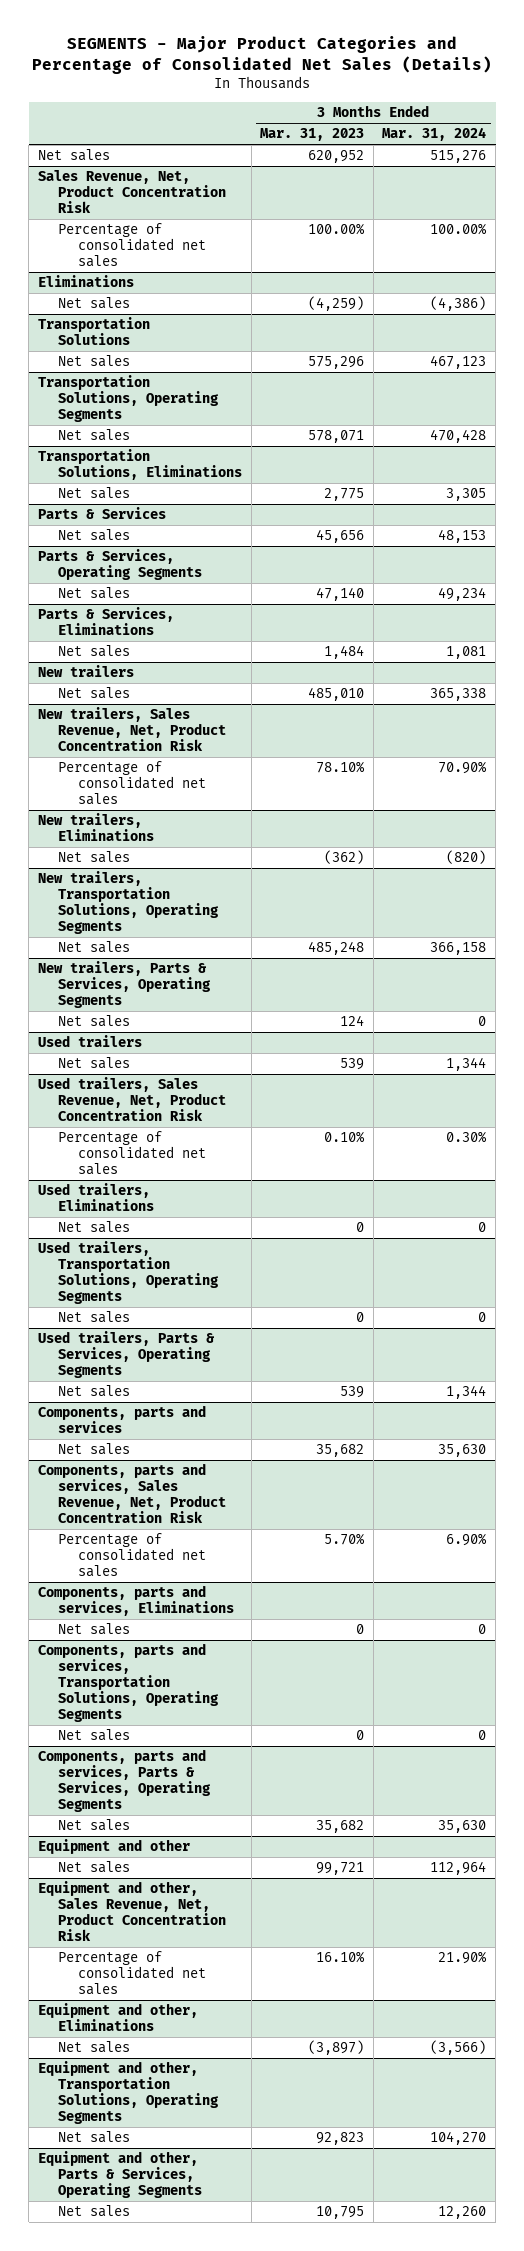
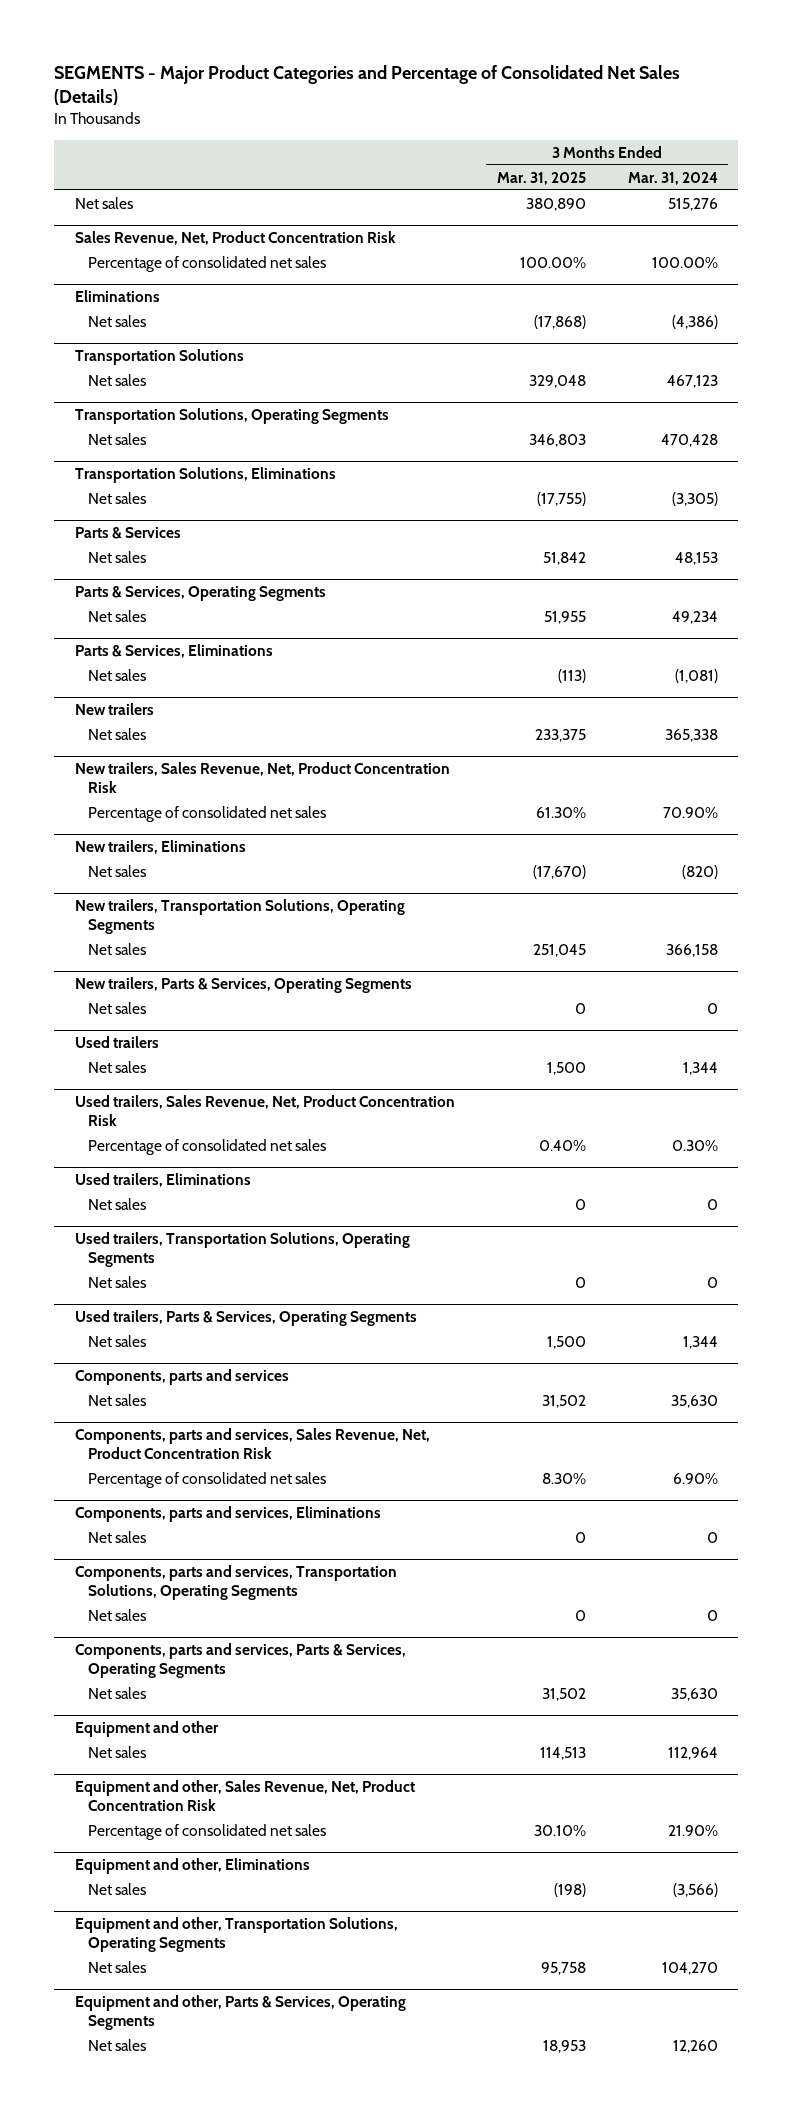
[260,128,365,142] Mar. 31, 2023 -> none
none -> [496,171,586,185] Mar. 31, 2025
[446,488,487,502] 3,305 -> [671,492,718,507] (3,305)
[446,646,487,660] 1,081 -> [674,669,718,684] (1,081)

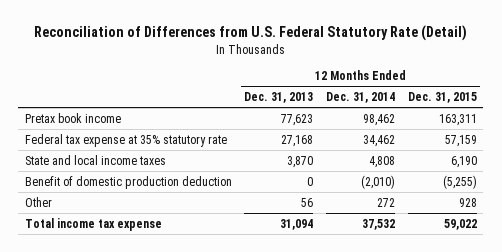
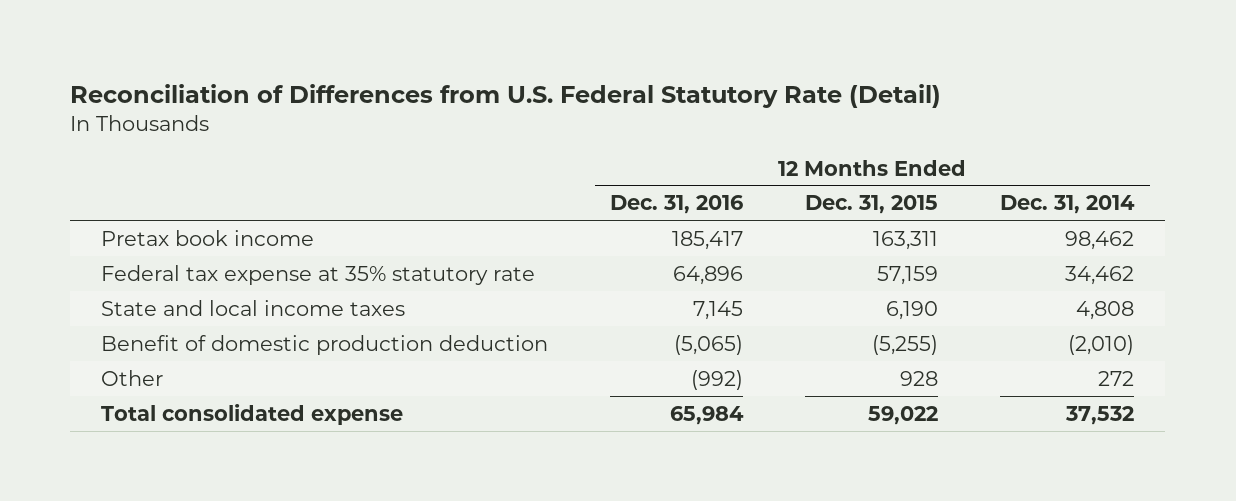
[244,92,314,104] Dec. 31, 2013 -> none
none -> [610,195,744,215] Dec. 31, 2016
[24,217,162,231] Total income tax expense -> [101,403,404,425] Total consolidated expense

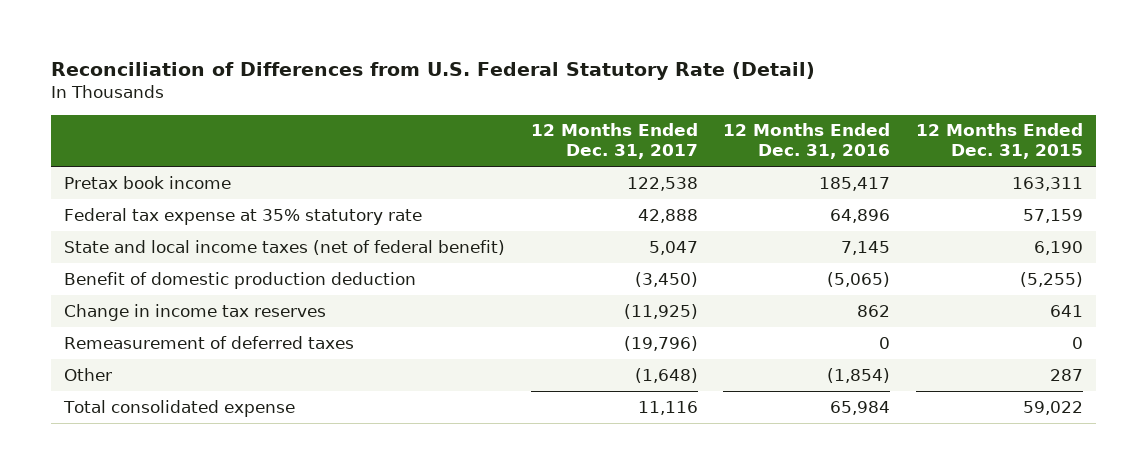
[1000,195,1136,215] Dec. 31, 2014 -> none
none -> [530,123,698,160] 12 Months Ended Dec. 31, 2017
[101,299,406,316] State and local income taxes -> [63,239,505,255] State and local income taxes (net of federal benefit)
none -> [63,303,326,321] Change in income tax reserves
none -> [63,335,354,349] Remeasurement of deferred taxes
[691,369,744,390] (992) -> [827,367,891,383] (1,854)
[900,370,939,386] 928 -> [1050,368,1084,381] 287

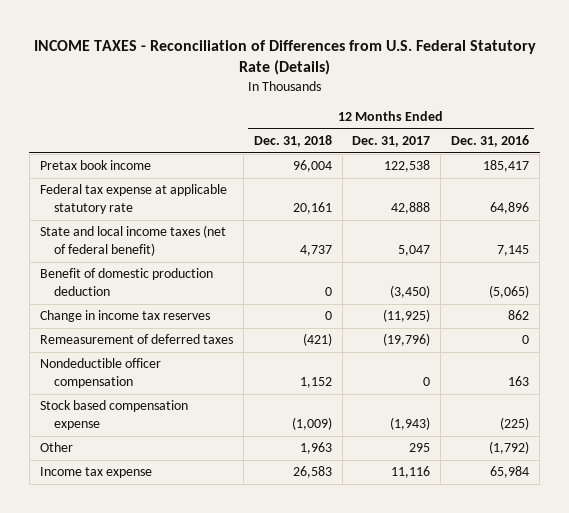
[50,62,815,81] Reconciliation of Differences from U.S. Federal Statutory Rate (Detail) -> [33,39,536,76] INCOME TAXES - Reconciliation of Differences from U.S. Federal Statutory Rate (Details)
[916,123,1084,160] 12 Months Ended Dec. 31, 2015 -> none
none -> [253,135,332,148] Dec. 31, 2018
[63,207,422,225] Federal tax expense at 35% statutory rate -> [39,184,227,215] Federal tax expense at applicable statutory rate
none -> [39,358,161,389] Nondeductible officer compensation
none -> [39,400,188,431] Stock based compensation expense
[634,367,698,383] (1,648) -> [409,443,431,453] 295
[827,367,891,383] (1,854) -> [489,441,530,455] (1,792)
[62,399,295,417] Total consolidated expense -> [39,467,152,479] Income tax expense

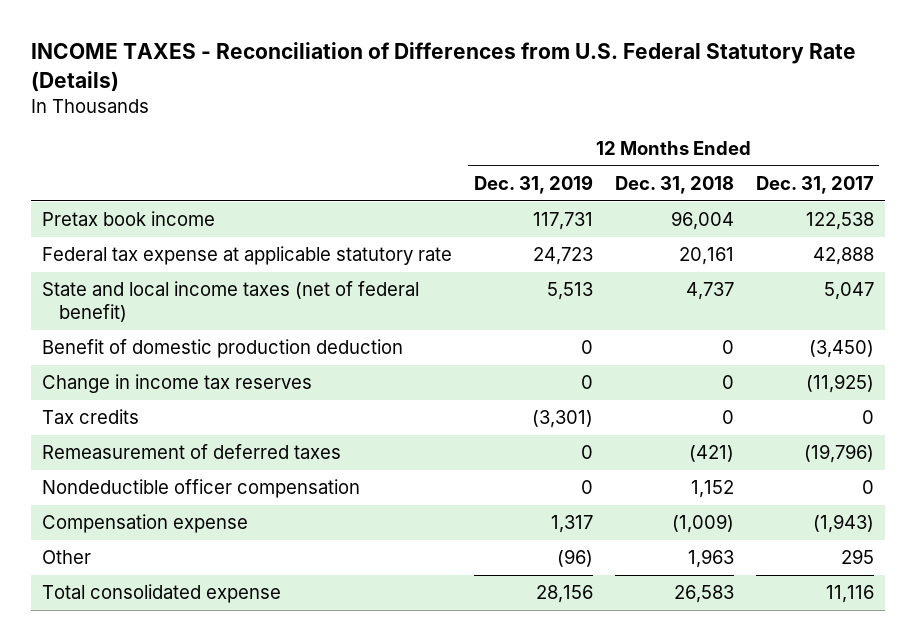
[451,135,530,148] Dec. 31, 2016 -> none
none -> [473,175,593,195] Dec. 31, 2019
none -> [41,409,139,425] Tax credits
[39,400,188,431] Stock based compensation expense -> [41,514,248,534] Compensation expense
[39,467,152,479] Income tax expense -> [41,584,281,604] Total consolidated expense

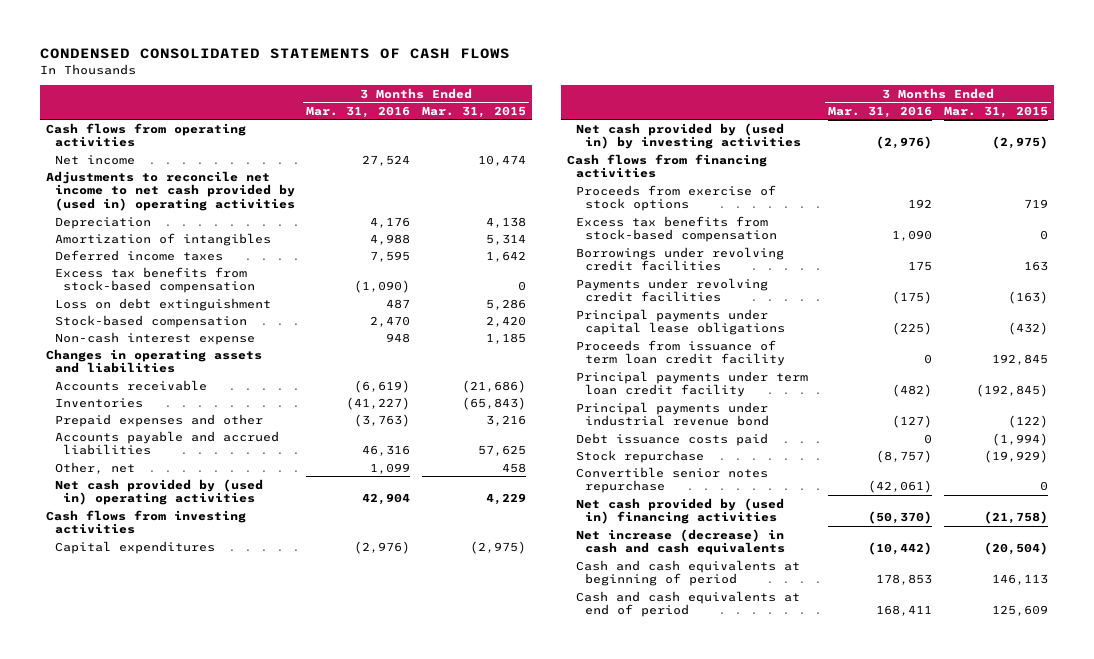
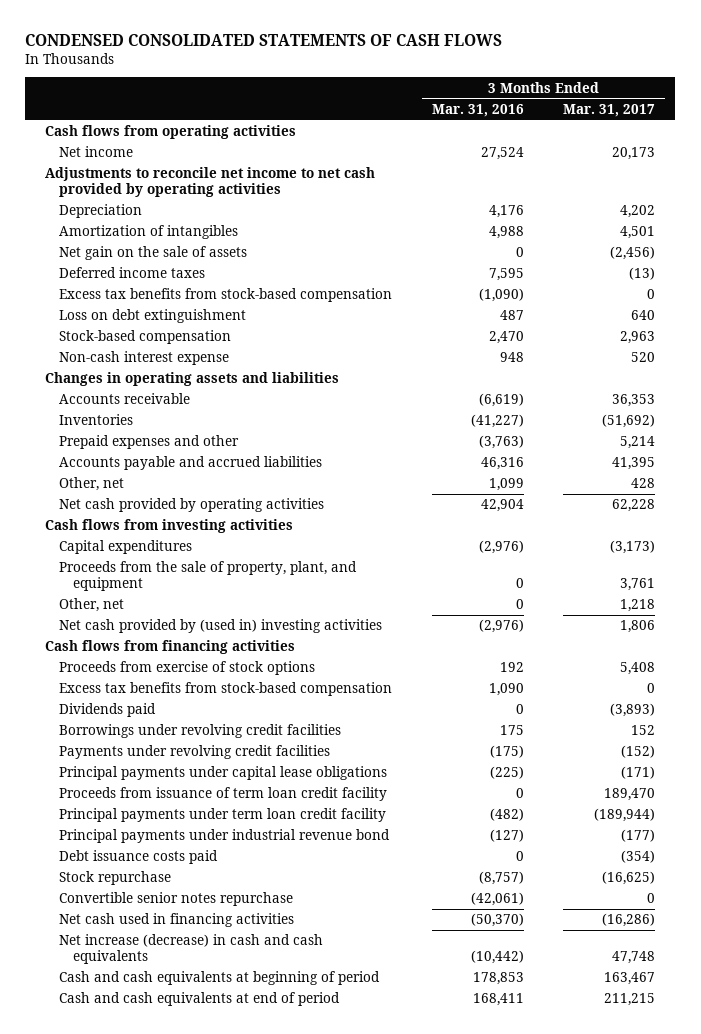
[422,105,527,118] Mar. 31, 2015 -> none
none -> [563,103,656,117] Mar. 31, 2017
[45,170,295,212] Adjustments to reconcile net income to net cash provided by (used in) operating activities -> [45,167,376,197] Adjustments to reconcile net income to net cash provided by operating activities
none -> [59,246,248,261] Net gain on the sale of assets
[54,478,263,506] Net cash provided by (used in) operating activities -> [59,498,325,513] Net cash provided by operating activities
none -> [59,561,358,591] Proceeds from the sale of property, plant, and equipment
none -> [59,598,125,613] Other, net
[576,122,801,150] Net cash provided by (used in) by investing activities -> [59,619,383,634] Net cash provided by (used in) investing activities
none -> [59,703,157,718] Dividends paid
[576,497,785,525] Net cash provided by (used in) financing activities -> [59,913,295,928] Net cash used in financing activities

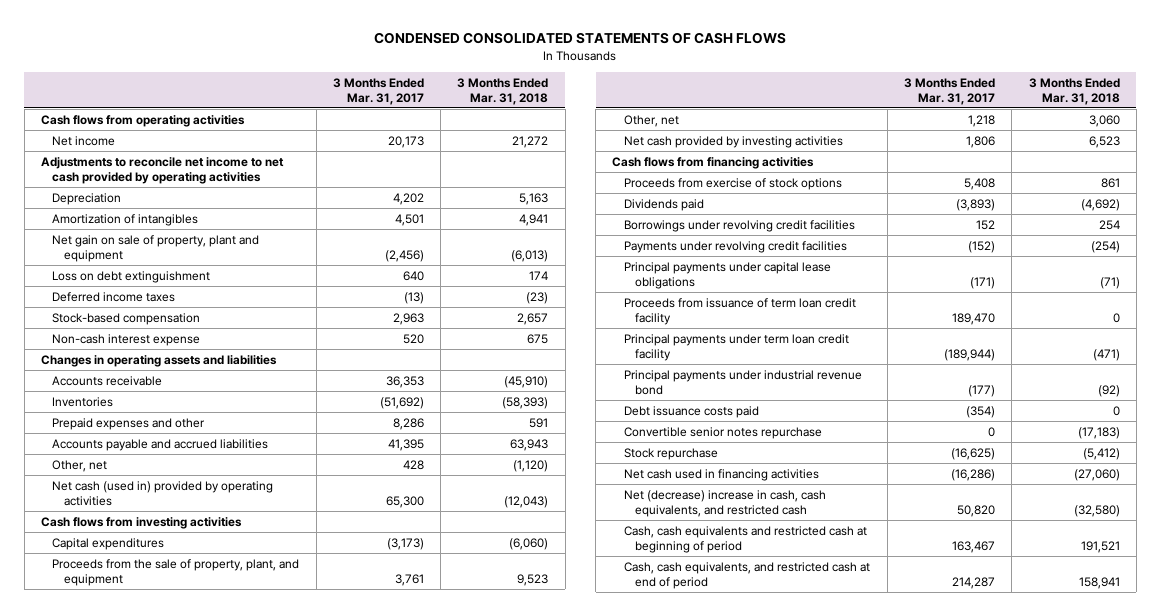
[431,103,524,117] Mar. 31, 2016 -> none
none -> [457,77,549,106] 3 Months Ended Mar. 31, 2018
[59,288,393,303] Excess tax benefits from stock-based compensation -> none
[59,246,248,261] Net gain on the sale of assets -> [52,234,260,263] Net gain on sale of property, plant and equipment
[59,267,206,279] Deferred income taxes -> [52,291,176,302] Deferred income taxes
[620,436,656,450] 5,214 -> [392,417,424,430] 8,286
[59,498,325,513] Net cash provided by operating activities -> [52,480,274,507] Net cash (used in) provided by operating activities
[612,499,656,513] 62,228 -> [385,496,424,509] 65,300
[59,619,383,634] Net cash provided by (used in) investing activities -> [623,135,843,148] Net cash provided by investing activities
[59,682,393,697] Excess tax benefits from stock-based compensation -> none
[59,871,172,886] Stock repurchase -> [623,447,718,460] Stock repurchase
[59,934,324,964] Net increase (decrease) in cash and cash equivalents -> [623,489,826,518] Net (decrease) increase in cash, cash equivalents, and restricted cash
[612,950,656,964] 47,748 -> [957,505,996,518] 50,820
[59,971,381,986] Cash and cash equivalents at beginning of period -> [623,525,867,554] Cash, cash equivalents and restricted cash at beginning of period
[59,992,341,1007] Cash and cash equivalents at end of period -> [623,561,870,590] Cash, cash equivalents, and restricted cash at end of period
[604,993,656,1007] 211,215 -> [952,577,996,590] 214,287

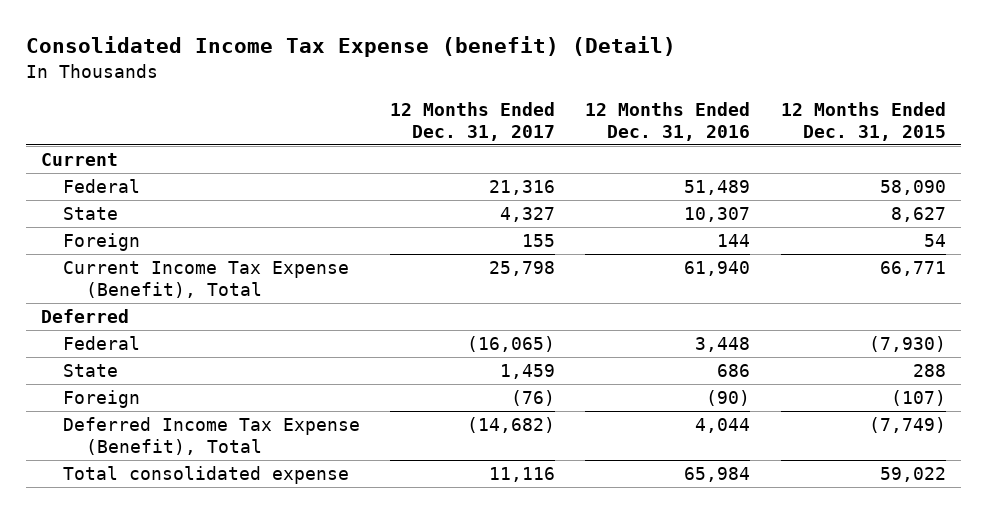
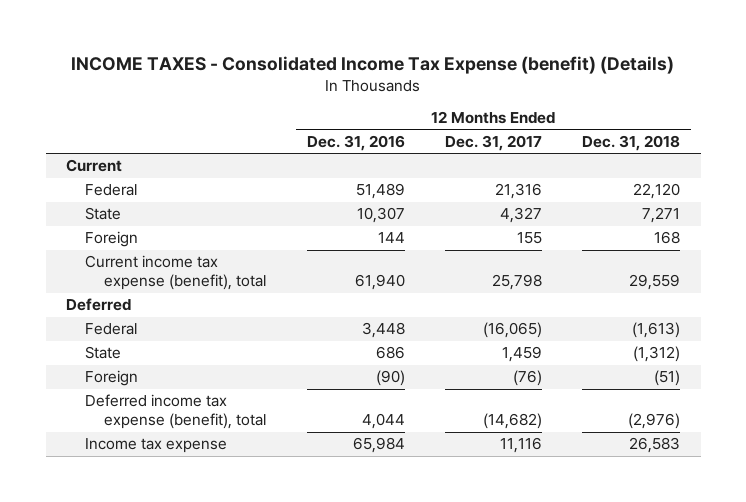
[25,36,676,58] Consolidated Income Tax Expense (benefit) (Detail) -> [71,55,675,74] INCOME TAXES - Consolidated Income Tax Expense (benefit) (Details)
[780,101,946,141] 12 Months Ended Dec. 31, 2015 -> none
none -> [582,135,681,152] Dec. 31, 2018
[63,261,350,299] Current Income Tax Expense (Benefit), Total -> [85,255,267,291] Current income tax expense (benefit), total
[63,417,361,456] Deferred Income Tax Expense (Benefit), Total -> [85,394,267,430] Deferred income tax expense (benefit), total
[63,466,350,485] Total consolidated expense -> [85,438,228,454] Income tax expense

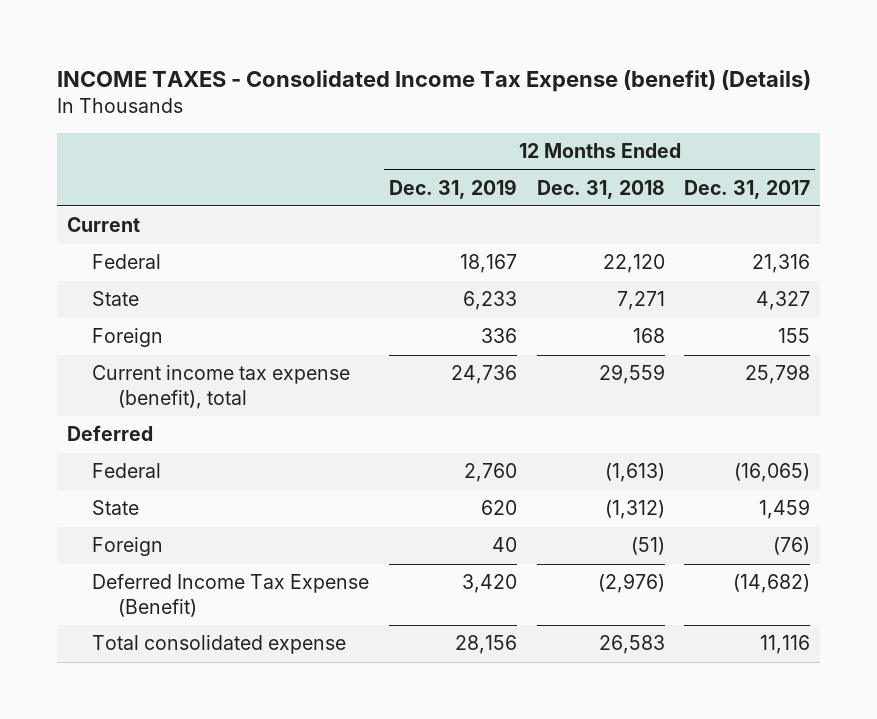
[306,135,405,152] Dec. 31, 2016 -> none
none -> [388,178,517,199] Dec. 31, 2019
[85,394,267,430] Deferred income tax expense (benefit), total -> [92,574,370,617] Deferred Income Tax Expense (Benefit)
[85,438,228,454] Income tax expense -> [92,635,347,655] Total consolidated expense

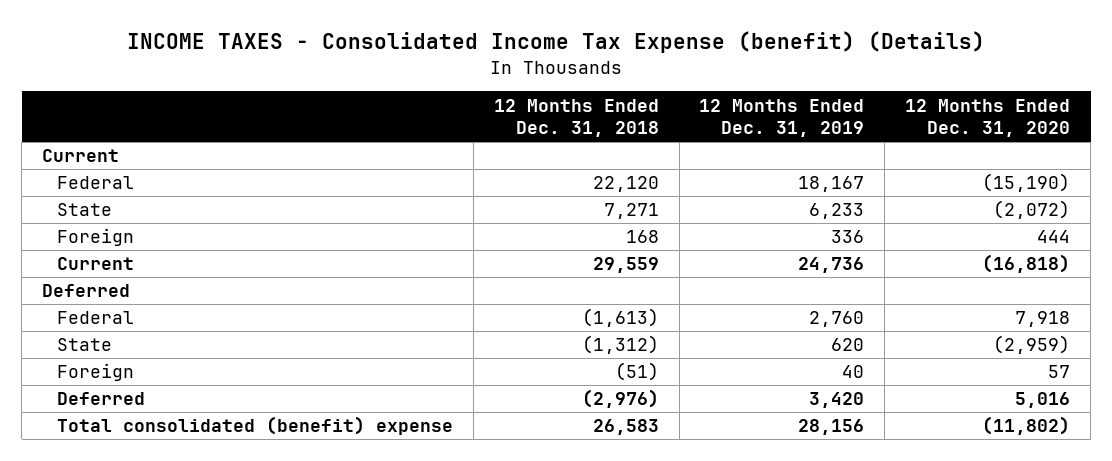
[684,179,811,199] Dec. 31, 2017 -> none
none -> [905,98,1071,138] 12 Months Ended Dec. 31, 2020
[92,365,351,409] Current income tax expense (benefit), total -> [56,257,134,271] Current
[92,574,370,617] Deferred Income Tax Expense (Benefit) -> [56,392,145,406] Deferred
[92,635,347,655] Total consolidated expense -> [56,416,453,436] Total consolidated (benefit) expense

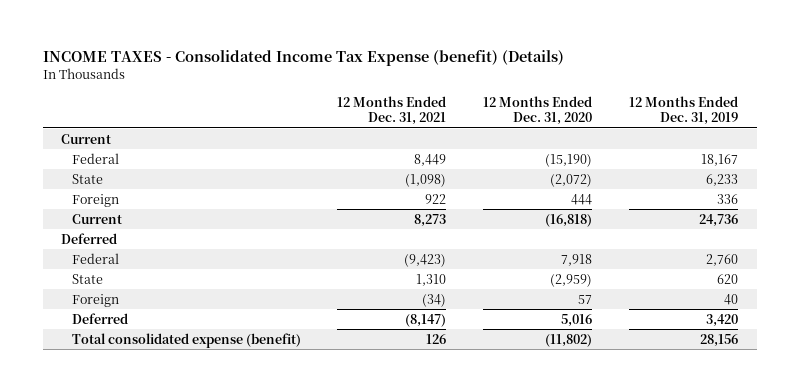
[493,98,659,138] 12 Months Ended Dec. 31, 2018 -> none
none -> [337,95,447,126] 12 Months Ended Dec. 31, 2021
[56,416,453,436] Total consolidated (benefit) expense -> [71,332,301,348] Total consolidated expense (benefit)

